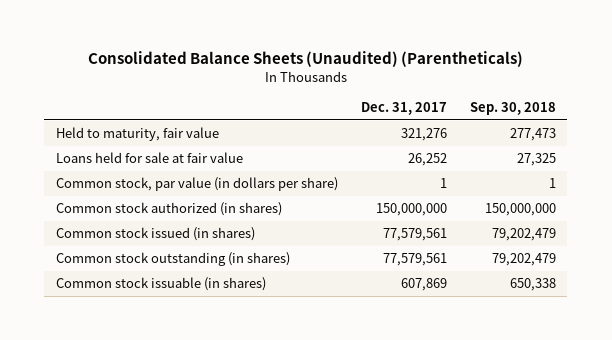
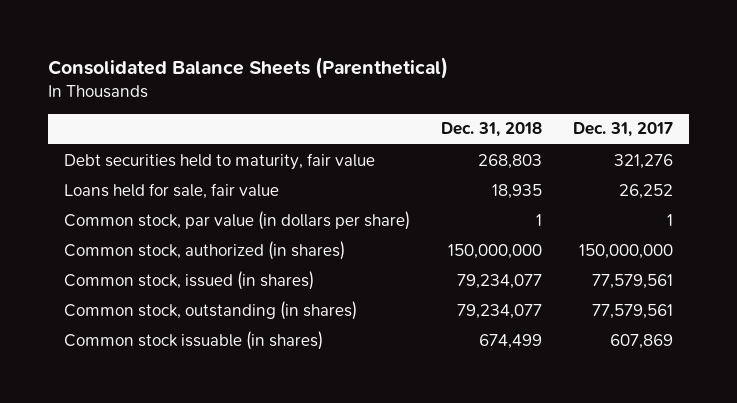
[87,51,523,68] Consolidated Balance Sheets (Unaudited) (Parentheticals) -> [48,57,449,80] Consolidated Balance Sheets (Parenthetical)
[469,101,556,115] Sep. 30, 2018 -> none
none -> [440,122,542,138] Dec. 31, 2018
[55,127,219,142] Held to maturity, fair value -> [63,152,375,170] Debt securities held to maturity, fair value
[55,152,243,164] Loans held for sale at fair value -> [63,182,279,199] Loans held for sale, fair value
[55,202,282,217] Common stock authorized (in shares) -> [63,240,345,260] Common stock, authorized (in shares)
[55,227,255,242] Common stock issued (in shares) -> [63,270,314,290] Common stock, issued (in shares)
[55,252,290,267] Common stock outstanding (in shares) -> [63,300,357,320] Common stock, outstanding (in shares)

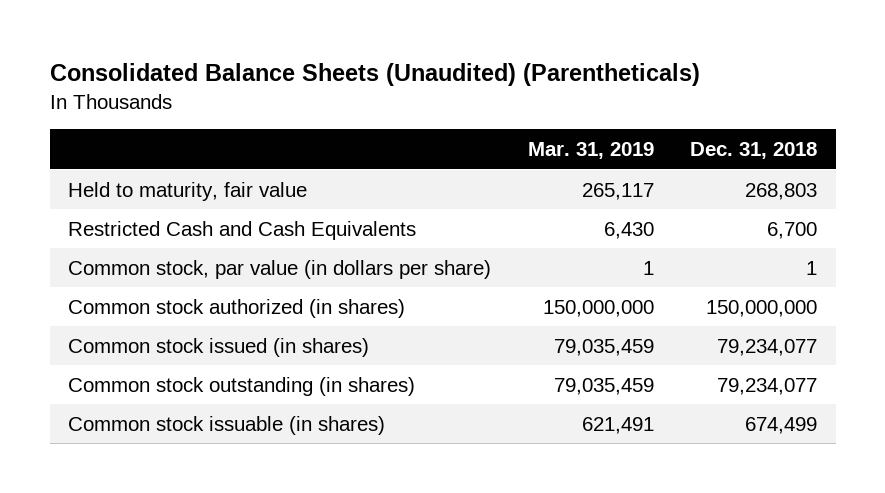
[48,57,449,80] Consolidated Balance Sheets (Parenthetical) -> [49,63,700,87] Consolidated Balance Sheets (Unaudited) (Parentheticals)
[573,122,674,138] Dec. 31, 2017 -> none
none -> [527,141,654,159] Mar. 31, 2019
[63,182,279,199] Loans held for sale, fair value -> none
[63,152,375,170] Debt securities held to maturity, fair value -> [68,181,308,201] Held to maturity, fair value
none -> [68,220,417,240] Restricted Cash and Cash Equivalents
[63,240,345,260] Common stock, authorized (in shares) -> [68,298,406,318] Common stock authorized (in shares)
[63,270,314,290] Common stock, issued (in shares) -> [68,337,370,357] Common stock issued (in shares)
[63,300,357,320] Common stock, outstanding (in shares) -> [68,376,416,396] Common stock outstanding (in shares)

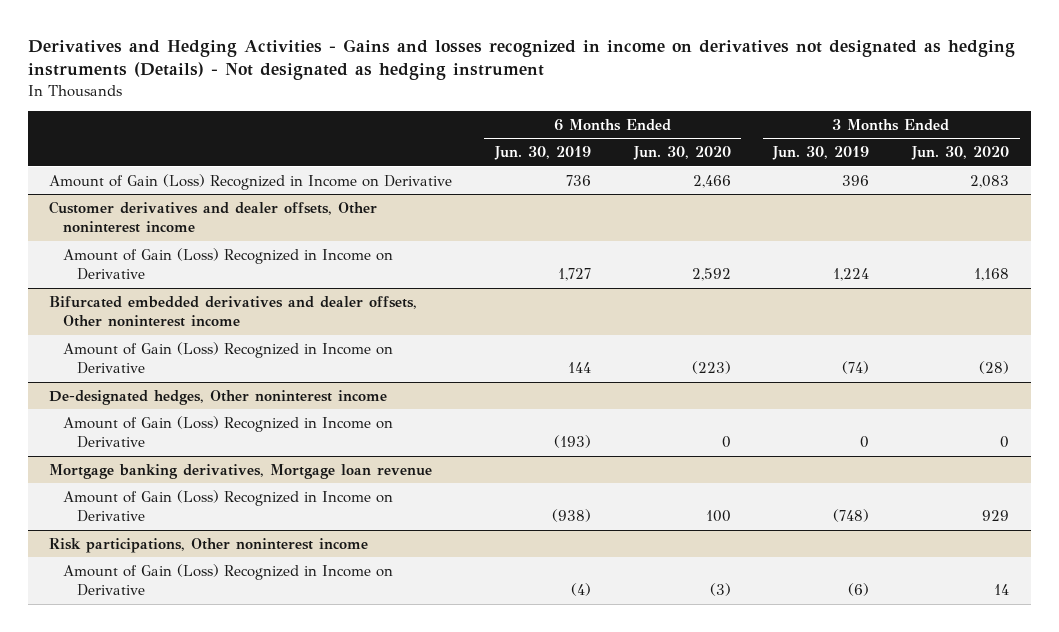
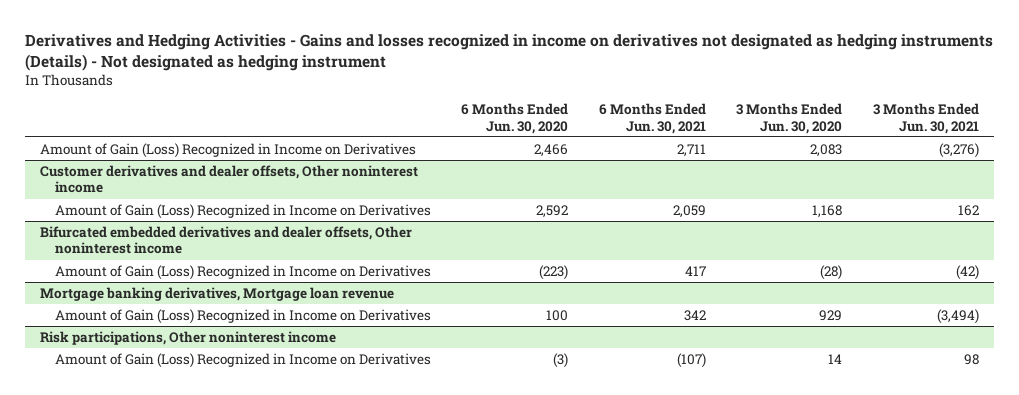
[494,146,592,161] Jun. 30, 2019 -> none
[772,146,870,161] Jun. 30, 2019 -> none
none -> [598,103,706,134] 6 Months Ended Jun. 30, 2021
none -> [872,103,979,134] 3 Months Ended Jun. 30, 2021
[49,173,453,190] Amount of Gain (Loss) Recognized in Income on Derivative -> [40,143,417,159] Amount of Gain (Loss) Recognized in Income on Derivatives
[62,247,393,281] Amount of Gain (Loss) Recognized in Income on Derivative -> [54,204,431,220] Amount of Gain (Loss) Recognized in Income on Derivatives
[49,389,388,405] De-designated hedges, Other noninterest income -> none
[62,415,393,449] Amount of Gain (Loss) Recognized in Income on Derivative -> none
[62,341,393,375] Amount of Gain (Loss) Recognized in Income on Derivative -> [54,265,431,281] Amount of Gain (Loss) Recognized in Income on Derivatives
[62,489,393,523] Amount of Gain (Loss) Recognized in Income on Derivative -> [54,309,431,325] Amount of Gain (Loss) Recognized in Income on Derivatives
[62,563,393,597] Amount of Gain (Loss) Recognized in Income on Derivative -> [54,353,431,369] Amount of Gain (Loss) Recognized in Income on Derivatives

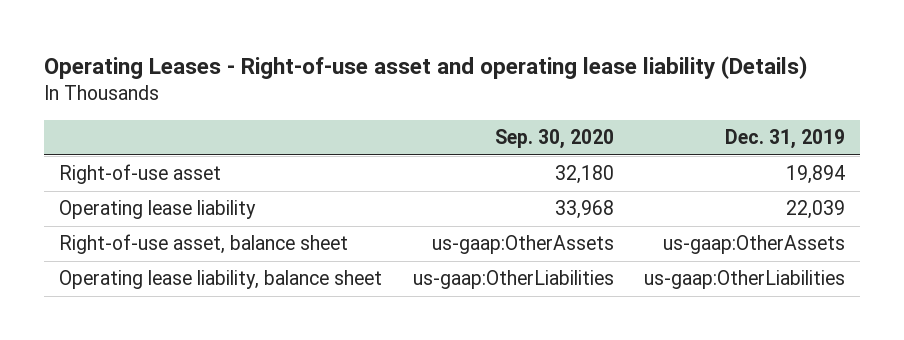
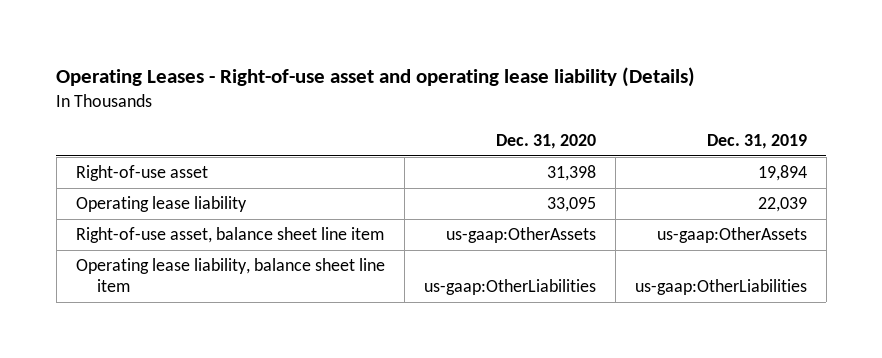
[494,129,614,150] Sep. 30, 2020 -> none
none -> [495,133,596,149] Dec. 31, 2020
[59,234,349,255] Right-of-use asset, balance sheet -> [75,227,384,244] Right-of-use asset, balance sheet line item
[59,270,383,290] Operating lease liability, balance sheet -> [75,258,385,293] Operating lease liability, balance sheet line item

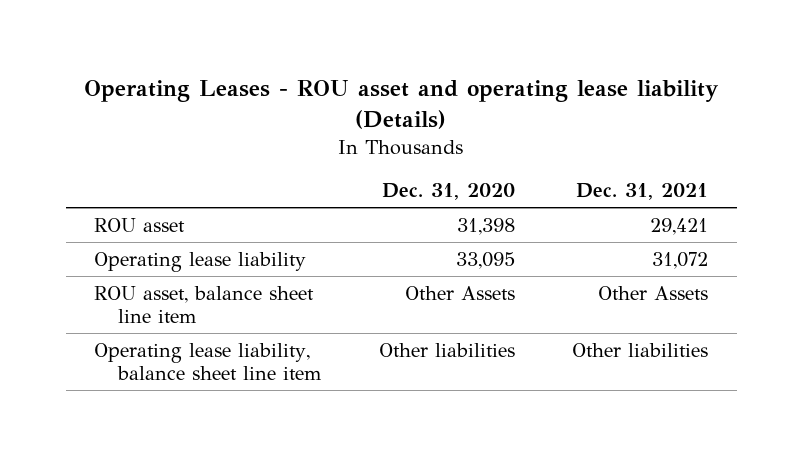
[56,67,696,88] Operating Leases - Right-of-use asset and operating lease liability (Details) -> [84,80,720,130] Operating Leases - ROU asset and operating lease liability (Details)
[706,133,807,149] Dec. 31, 2019 -> none
none -> [576,183,709,201] Dec. 31, 2021
[75,165,208,182] Right-of-use asset -> [94,217,186,232] ROU asset
[75,227,384,244] Right-of-use asset, balance sheet line item -> [94,285,315,324] ROU asset, balance sheet line item
[445,227,596,244] us-gaap:OtherAssets -> [405,285,516,300] Other Assets
[423,279,596,296] us-gaap:OtherLiabilities -> [379,342,516,357] Other liabilities

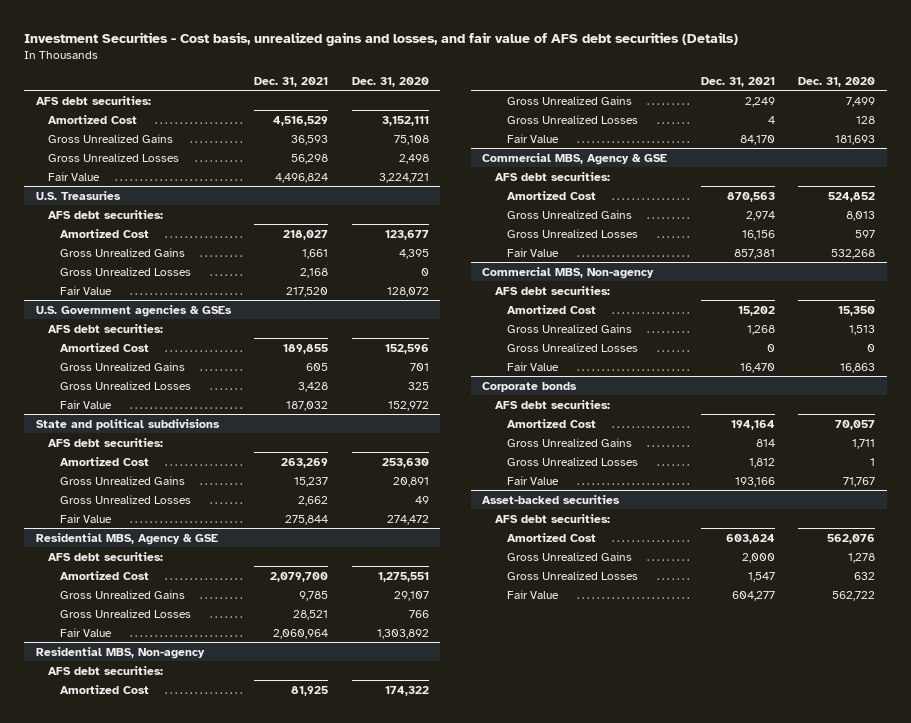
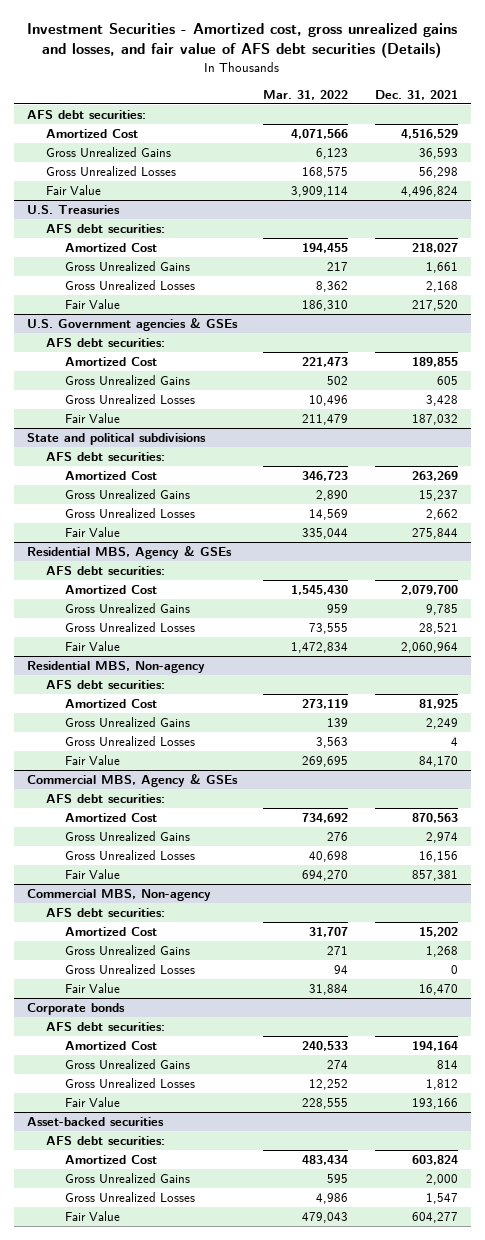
[23,31,738,46] Investment Securities - Cost basis, unrealized gains and losses, and fair value of AFS debt securities (Details) -> [27,22,458,59] Investment Securities - Amortized cost, gross unrealized gains and losses, and fair value of AFS debt securities (Details)
[351,76,429,87] Dec. 31, 2020 -> none
none -> [263,89,349,100] Mar. 31, 2022
[35,532,218,545] Residential MBS, Agency & GSE -> [26,546,232,560] Residential MBS, Agency & GSEs
[482,152,668,165] Commercial MBS, Agency & GSE -> [26,774,238,788] Commercial MBS, Agency & GSEs

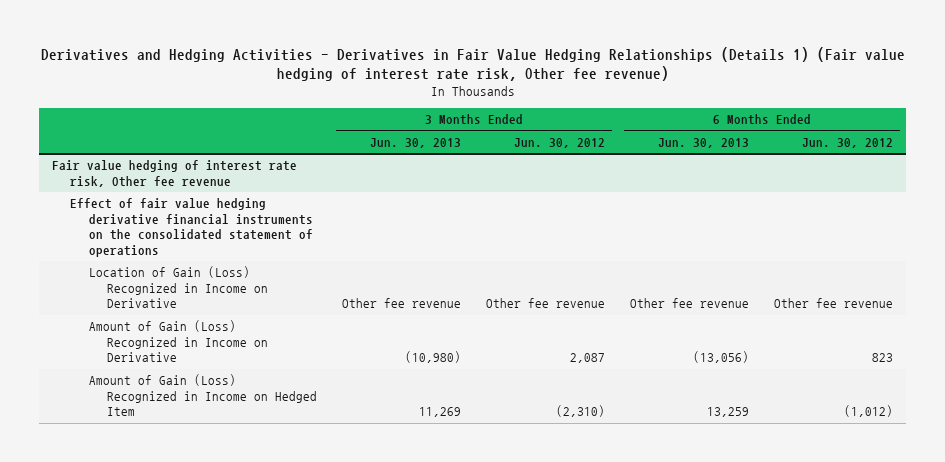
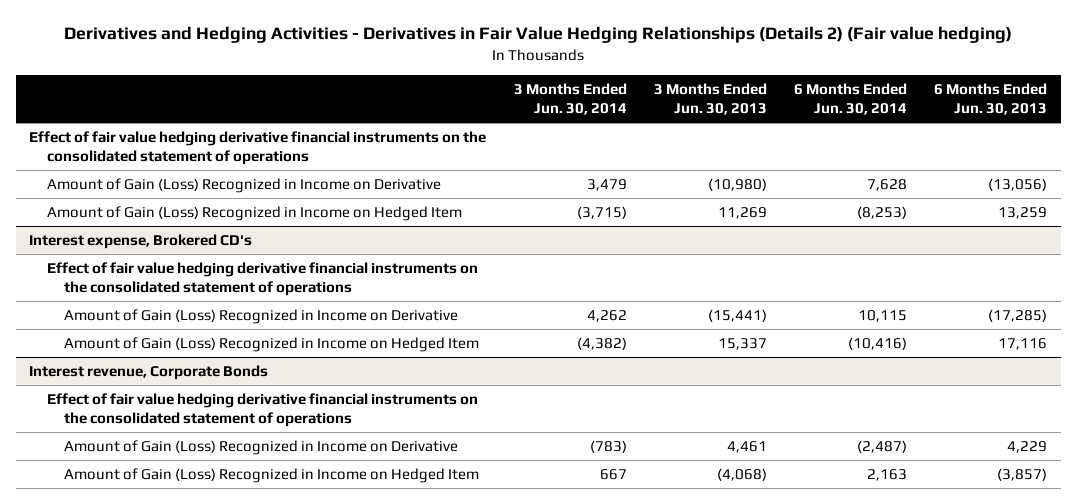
[40,46,905,82] Derivatives and Hedging Activities - Derivatives in Fair Value Hedging Relationships (Details 1) (Fair value hedging of interest rate risk, Other fee revenue) -> [64,26,1013,44] Derivatives and Hedging Activities - Derivatives in Fair Value Hedging Relationships (Details 2) (Fair value hedging)
[514,137,606,148] Jun. 30, 2012 -> none
[802,137,894,148] Jun. 30, 2012 -> none
none -> [513,83,627,115] 3 Months Ended Jun. 30, 2014
none -> [794,83,908,115] 6 Months Ended Jun. 30, 2014
[51,160,297,187] Fair value hedging of interest rate risk, Other fee revenue -> none
[88,266,269,309] Location of Gain (Loss) Recognized in Income on Derivative -> none
none -> [29,234,253,250] Interest expense, Brokered CD's
none -> [46,262,478,296] Effect of fair value hedging derivative financial instruments on the consolidated statement of operations
none -> [64,309,459,325] Amount of Gain (Loss) Recognized in Income on Derivative
none -> [64,337,480,353] Amount of Gain (Loss) Recognized in Income on Hedged Item
none -> [29,365,269,381] Interest revenue, Corporate Bonds
none -> [46,393,478,427] Effect of fair value hedging derivative financial instruments on the consolidated statement of operations
none -> [64,440,459,456] Amount of Gain (Loss) Recognized in Income on Derivative
none -> [64,468,480,484] Amount of Gain (Loss) Recognized in Income on Hedged Item

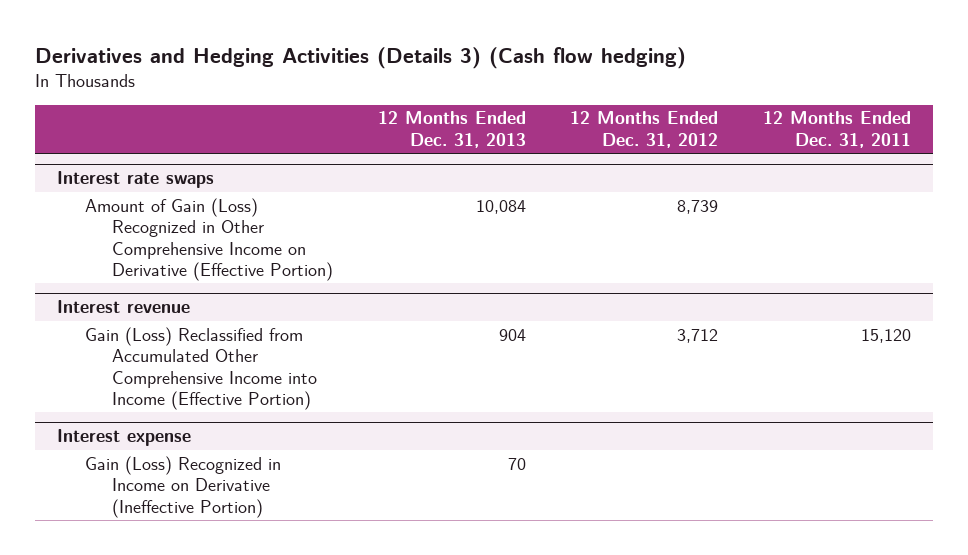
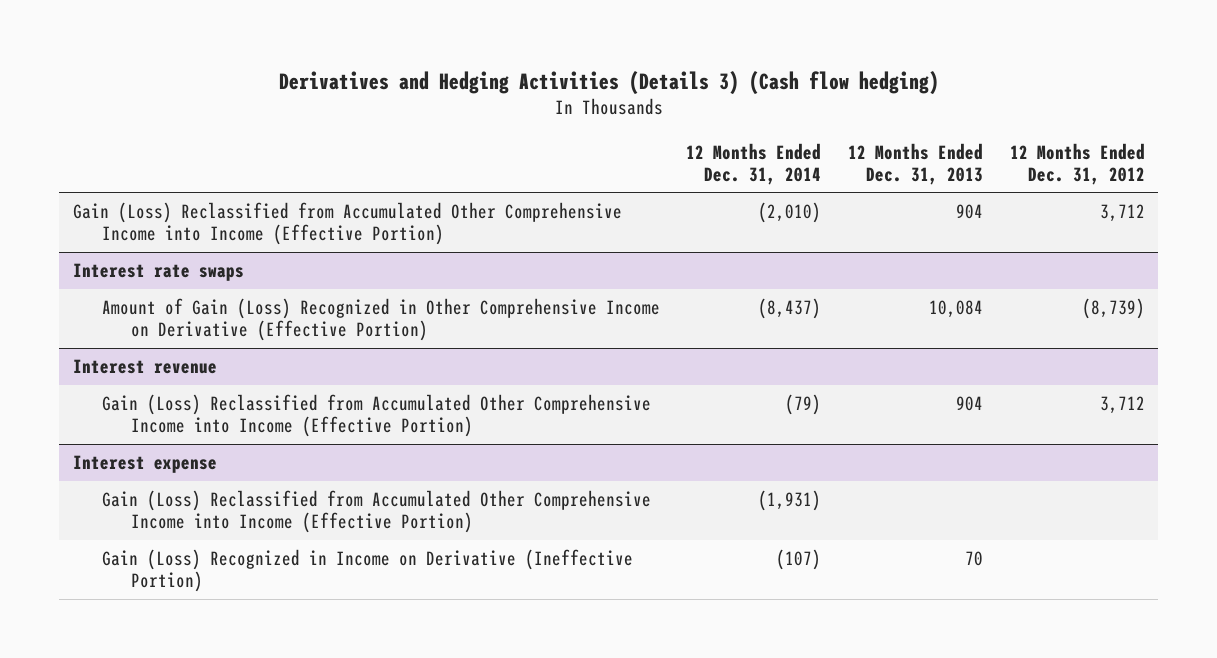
[762,111,911,148] 12 Months Ended Dec. 31, 2011 -> none
none -> [686,142,822,185] 12 Months Ended Dec. 31, 2014
none -> [72,202,622,246] Gain (Loss) Reclassified from Accumulated Other Comprehensive Income into Income (Effective Portion)
[677,199,719,214] 8,739 -> [1081,298,1145,320] (8,739)
none -> [101,490,651,534] Gain (Loss) Reclassified from Accumulated Other Comprehensive Income into Income (Effective Portion)

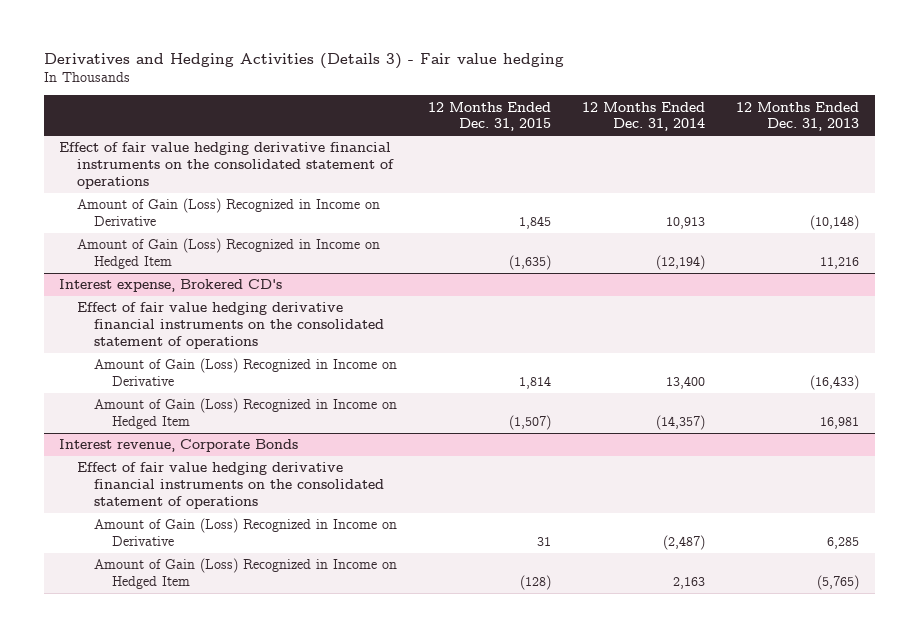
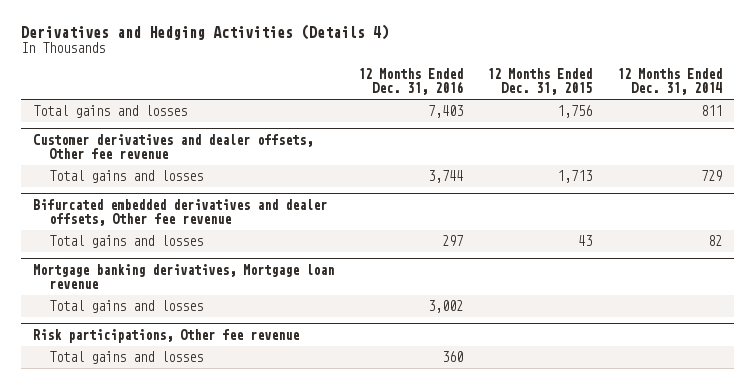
[43,53,564,70] Derivatives and Hedging Activities (Details 3) - Fair value hedging -> [20,23,389,40] Derivatives and Hedging Activities (Details 4)
[736,101,860,132] 12 Months Ended Dec. 31, 2013 -> none
none -> [358,68,464,96] 12 Months Ended Dec. 31, 2016
[59,142,394,189] Effect of fair value hedging derivative financial instruments on the consolidated statement of operations -> none
[76,198,380,227] Amount of Gain (Loss) Recognized in Income on Derivative -> none
[76,238,380,270] Amount of Gain (Loss) Recognized in Income on Hedged Item -> none
[59,279,283,293] Interest expense, Brokered CD's -> none
[76,302,385,349] Effect of fair value hedging derivative financial instruments on the consolidated statement of operations -> none
[94,358,398,387] Amount of Gain (Loss) Recognized in Income on Derivative -> none
[94,398,398,430] Amount of Gain (Loss) Recognized in Income on Hedged Item -> none
[59,439,299,453] Interest revenue, Corporate Bonds -> none
[76,462,385,509] Effect of fair value hedging derivative financial instruments on the consolidated statement of operations -> none
[94,518,398,547] Amount of Gain (Loss) Recognized in Income on Derivative -> none
[94,558,398,590] Amount of Gain (Loss) Recognized in Income on Hedged Item -> none
none -> [33,104,188,118] Total gains and losses
none -> [33,133,314,159] Customer derivatives and dealer offsets, Other fee revenue
none -> [48,169,203,183] Total gains and losses
none -> [33,198,328,226] Bifurcated embedded derivatives and dealer offsets, Other fee revenue
none -> [48,234,203,248] Total gains and losses
none -> [33,263,335,289] Mortgage banking derivatives, Mortgage loan revenue
none -> [48,299,203,313] Total gains and losses
none -> [33,328,300,343] Risk participations, Other fee revenue
none -> [48,350,203,364] Total gains and losses

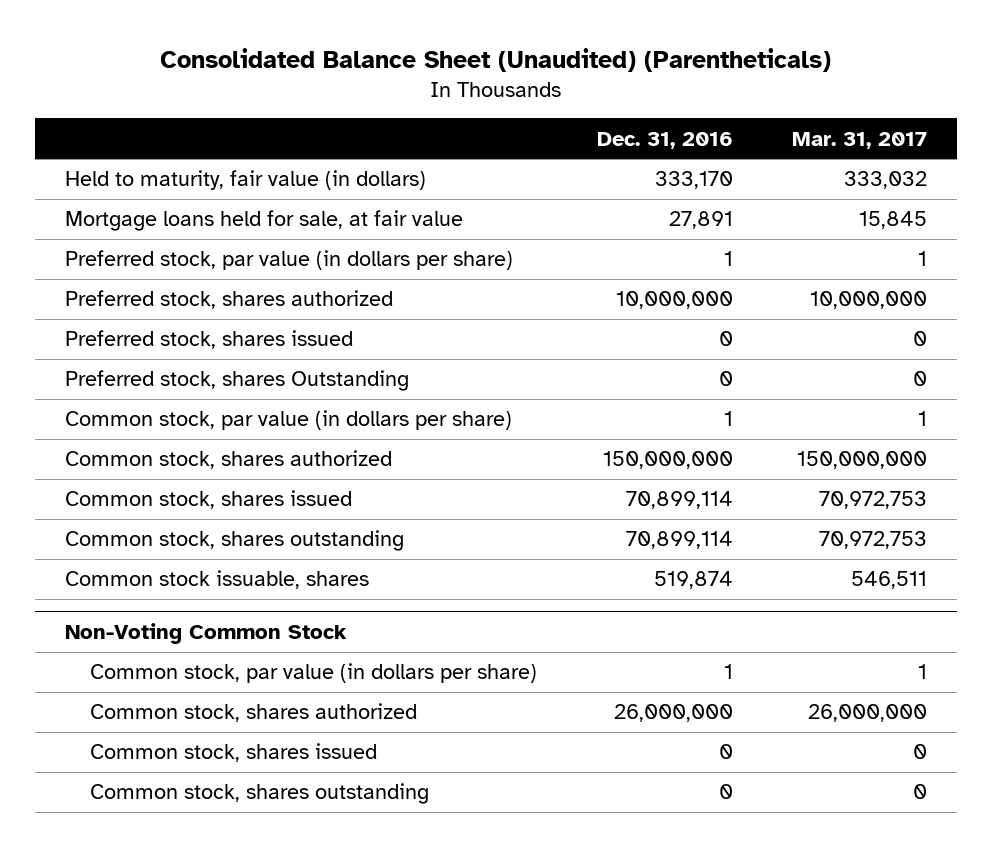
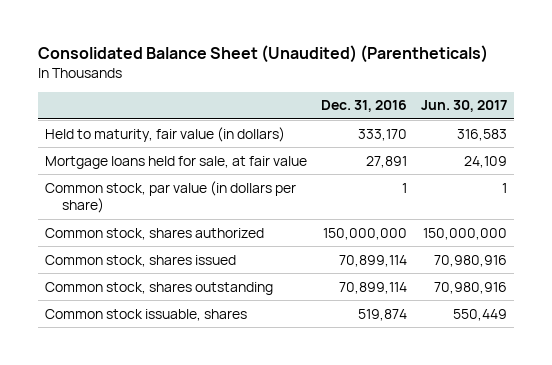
[792,131,928,149] Mar. 31, 2017 -> none
none -> [421,100,508,113] Jun. 30, 2017
[65,250,514,271] Preferred stock, par value (in dollars per share) -> none
[65,290,394,310] Preferred stock, shares authorized -> none
[65,330,354,350] Preferred stock, shares issued -> none
[65,370,410,392] Preferred stock, shares Outstanding -> none
[65,623,348,645] Non-Voting Common Stock -> none
[89,663,537,684] Common stock, par value (in dollars per share) -> none
[89,703,417,723] Common stock, shares authorized -> none
[89,743,377,763] Common stock, shares issued -> none
[89,783,429,805] Common stock, shares outstanding -> none

